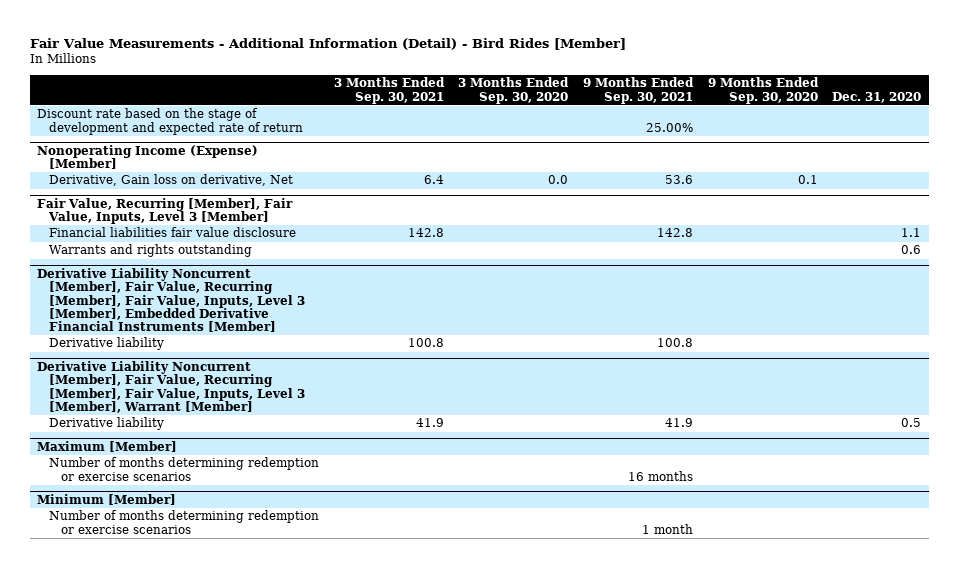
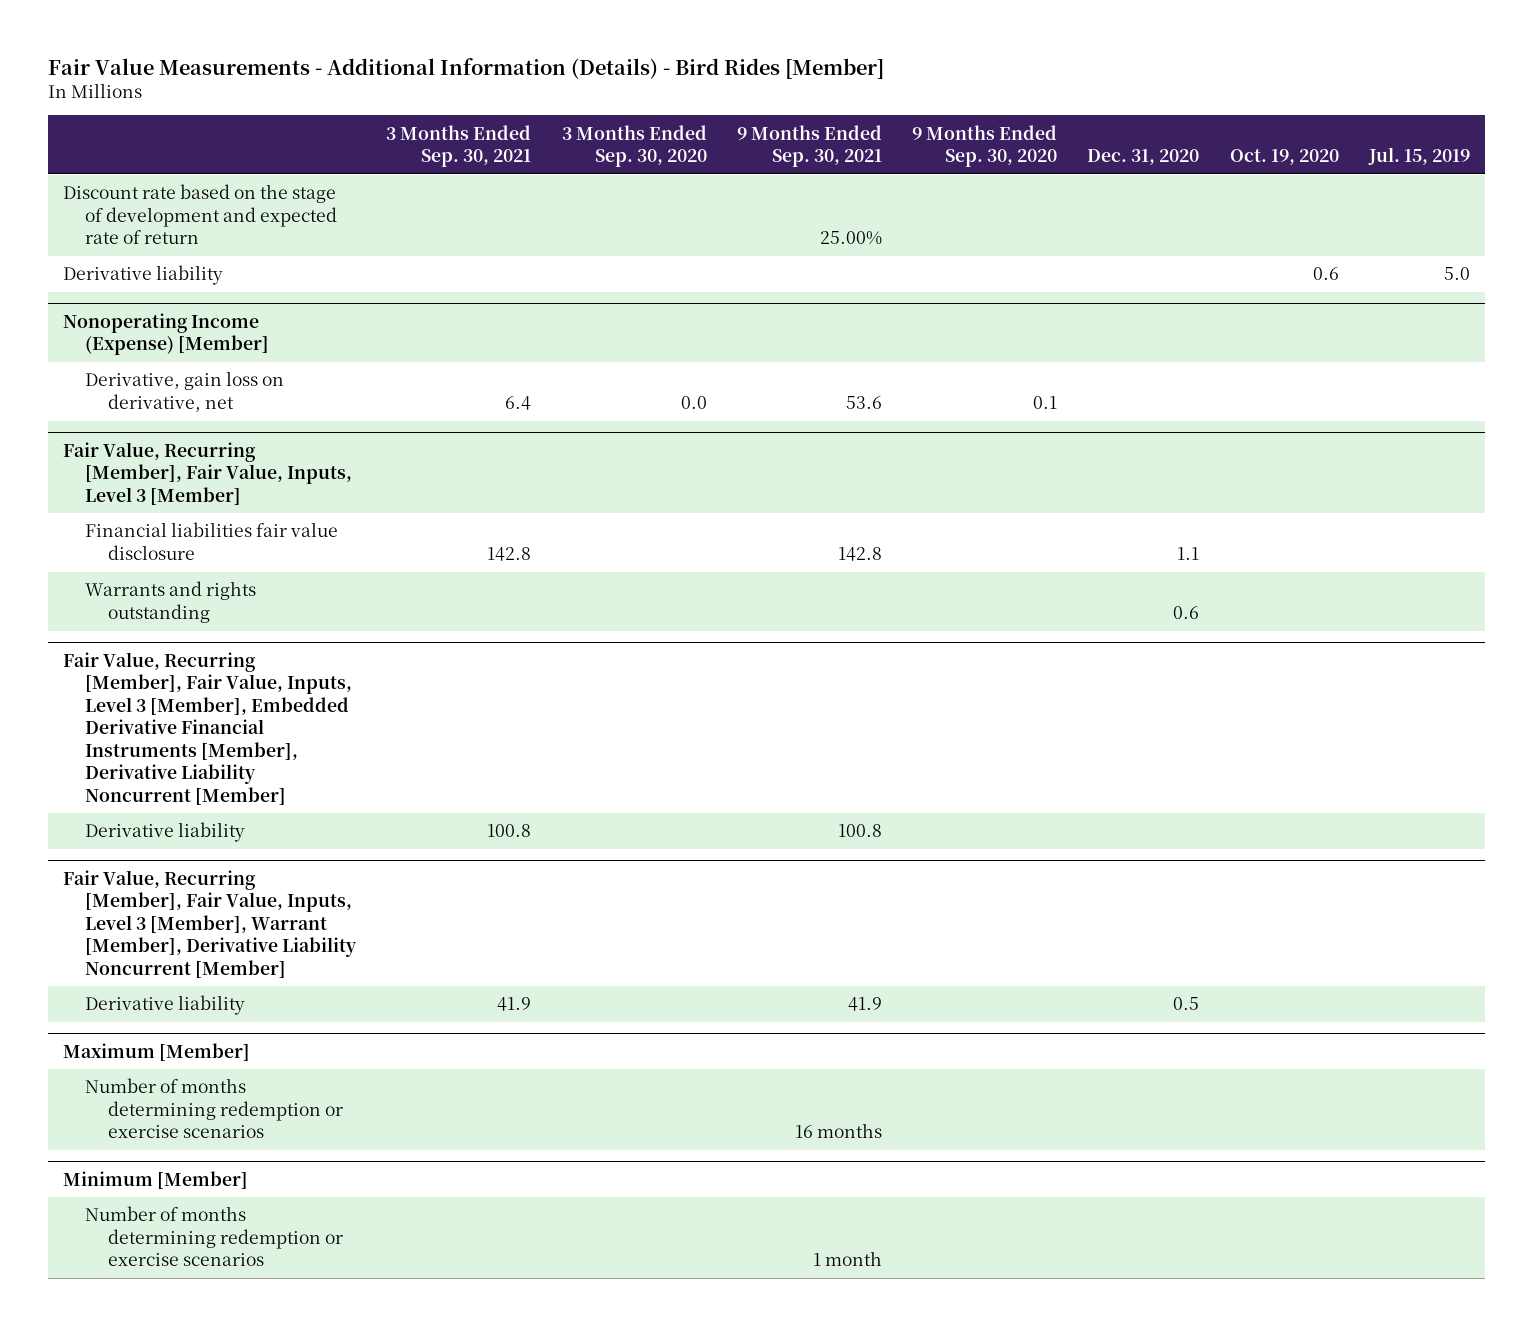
[30,37,627,50] Fair Value Measurements - Additional Information (Detail) - Bird Rides [Member] -> [47,57,884,79] Fair Value Measurements - Additional Information (Details) - Bird Rides [Member]
none -> [1229,149,1339,166] Oct. 19, 2020
none -> [1368,147,1471,166] Jul. 15, 2019
none -> [62,265,223,286] Derivative liability
[48,174,293,187] Derivative, Gain loss on derivative, Net -> [85,371,285,412] Derivative, gain loss on derivative, net
[37,268,305,333] Derivative Liability Noncurrent [Member], Fair Value, Recurring [Member], Fair Value, Inputs, Level 3 [Member], Embedded Derivative Financial Instruments [Member] -> [62,651,353,805] Fair Value, Recurring [Member], Fair Value, Inputs, Level 3 [Member], Embedded Derivative Financial Instruments [Member], Derivative Liability Noncurrent [Member]
[37,361,305,413] Derivative Liability Noncurrent [Member], Fair Value, Recurring [Member], Fair Value, Inputs, Level 3 [Member], Warrant [Member] -> [62,869,358,978] Fair Value, Recurring [Member], Fair Value, Inputs, Level 3 [Member], Warrant [Member], Derivative Liability Noncurrent [Member]

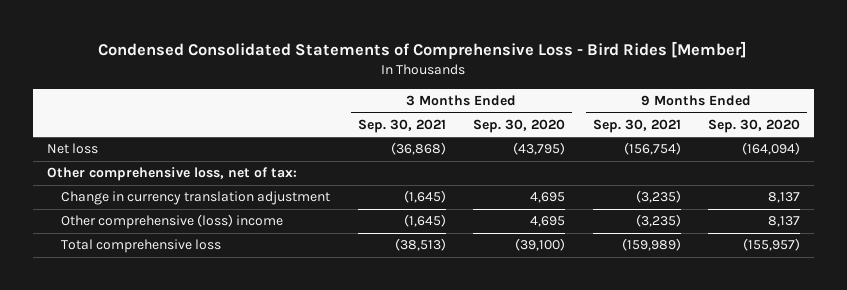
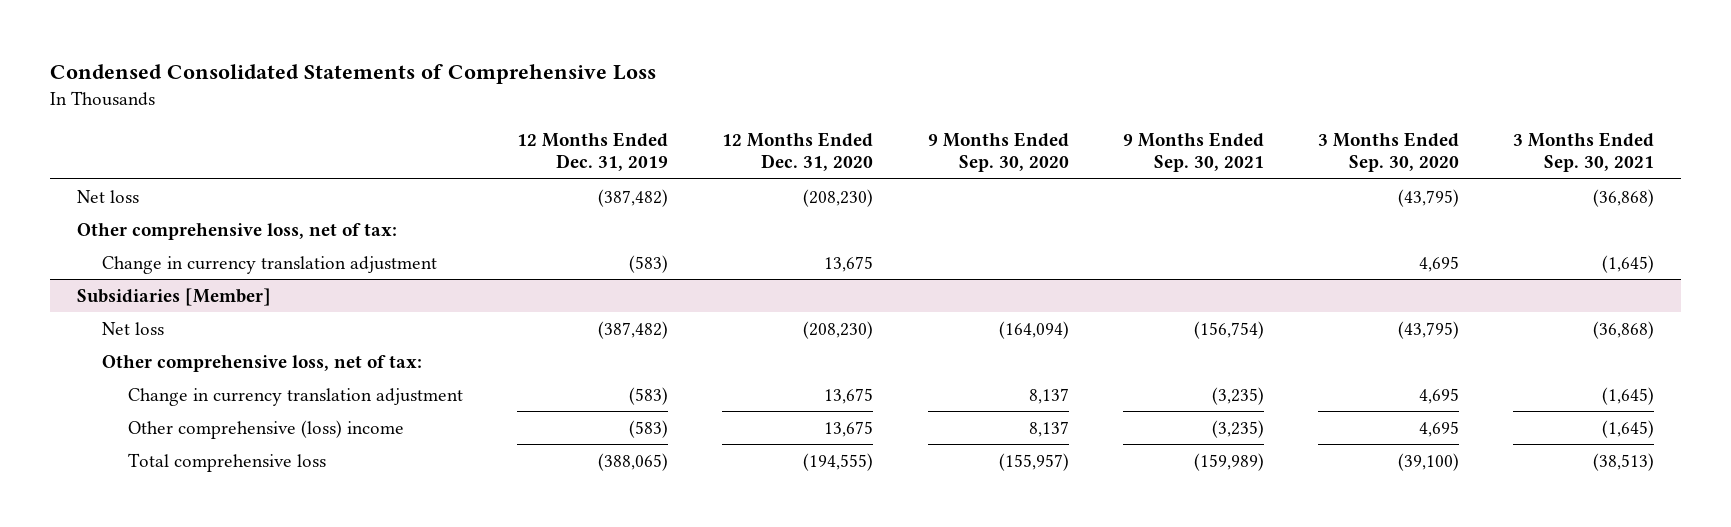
[98,41,748,60] Condensed Consolidated Statements of Comprehensive Loss - Bird Rides [Member] -> [49,64,656,85] Condensed Consolidated Statements of Comprehensive Loss
none -> [517,132,669,172] 12 Months Ended Dec. 31, 2019
none -> [722,132,874,172] 12 Months Ended Dec. 31, 2020
none -> [76,189,139,203] Net loss
none -> [76,222,397,240] Other comprehensive loss, net of tax:
none -> [102,255,438,274] Change in currency translation adjustment
none -> [76,287,271,306] Subsidiaries [Member]

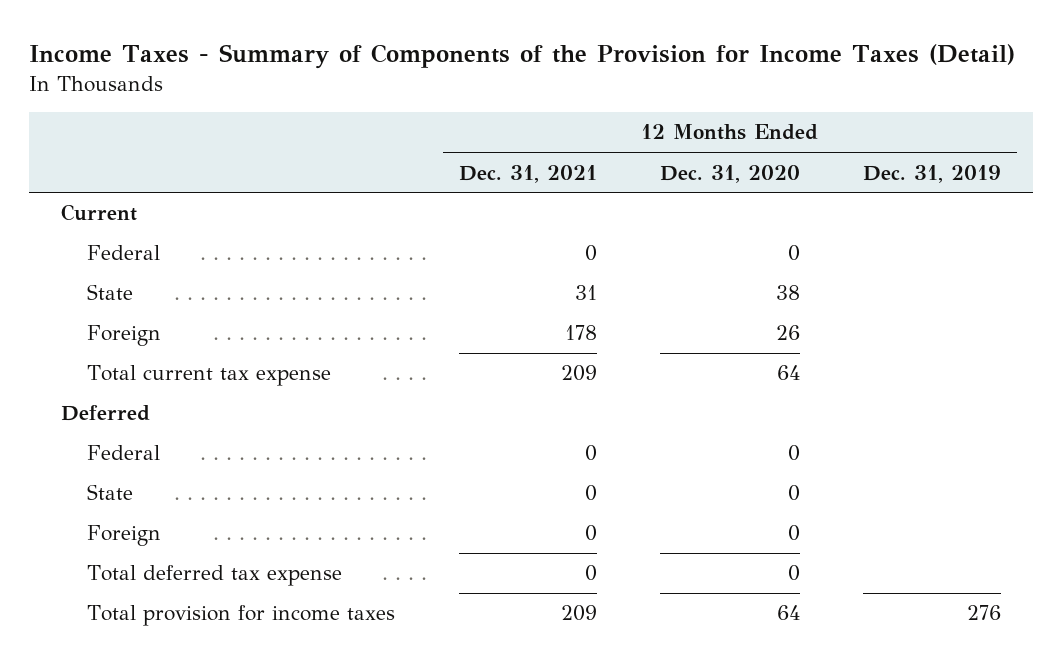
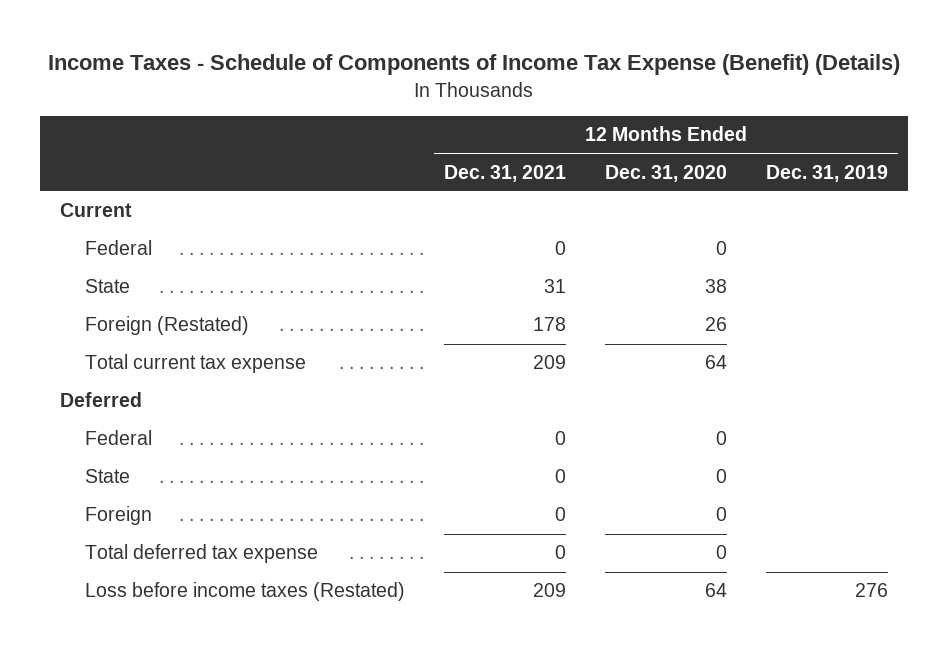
[29,43,1016,69] Income Taxes - Summary of Components of the Provision for Income Taxes (Detail) -> [48,54,901,76] Income Taxes - Schedule of Components of Income Tax Expense (Benefit) (Details)
[87,325,162,347] Foreign -> [84,316,249,336] Foreign (Restated)
[87,605,396,627] Total provision for income taxes -> [84,582,405,602] Loss before income taxes (Restated)

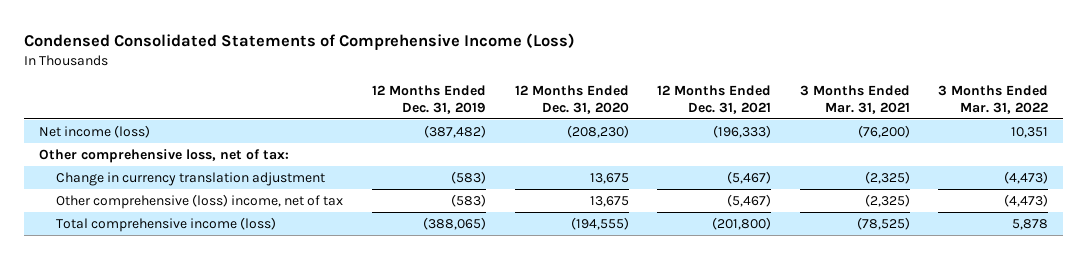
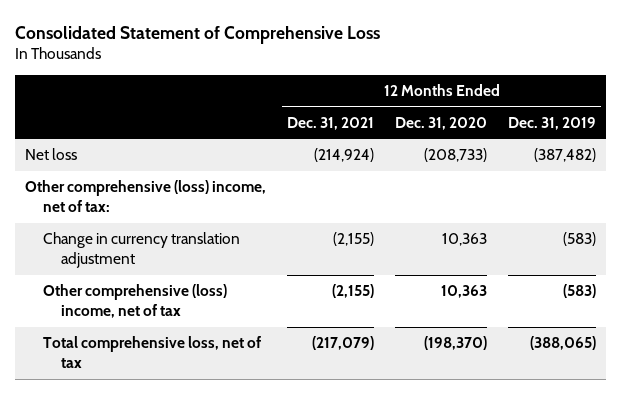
[24,33,576,51] Condensed Consolidated Statements of Comprehensive Income (Loss) -> [14,25,380,44] Consolidated Statement of Comprehensive Loss
[799,85,910,114] 3 Months Ended Mar. 31, 2021 -> none
[938,85,1049,114] 3 Months Ended Mar. 31, 2022 -> none
[38,124,150,138] Net income (loss) -> [25,148,78,161] Net loss
[566,124,629,138] (208,230) -> [424,148,488,163] (208,733)
[713,124,772,138] (196,333) -> [314,148,375,163] (214,924)
[38,148,289,163] Other comprehensive loss, net of tax: -> [25,180,267,212] Other comprehensive (loss) income, net of tax:
[589,172,629,184] 13,675 -> [442,233,488,247] 10,363
[727,170,772,184] (5,467) -> [333,232,375,247] (2,155)
[589,195,629,207] 13,675 -> [441,285,488,299] 10,363
[727,193,772,207] (5,467) -> [332,284,375,299] (2,155)
[56,216,277,232] Total comprehensive income (loss) -> [43,336,262,368] Total comprehensive loss, net of tax
[570,216,629,230] (194,555) -> [424,336,488,351] (198,370)
[712,216,772,230] (201,800) -> [312,336,375,351] (217,079)

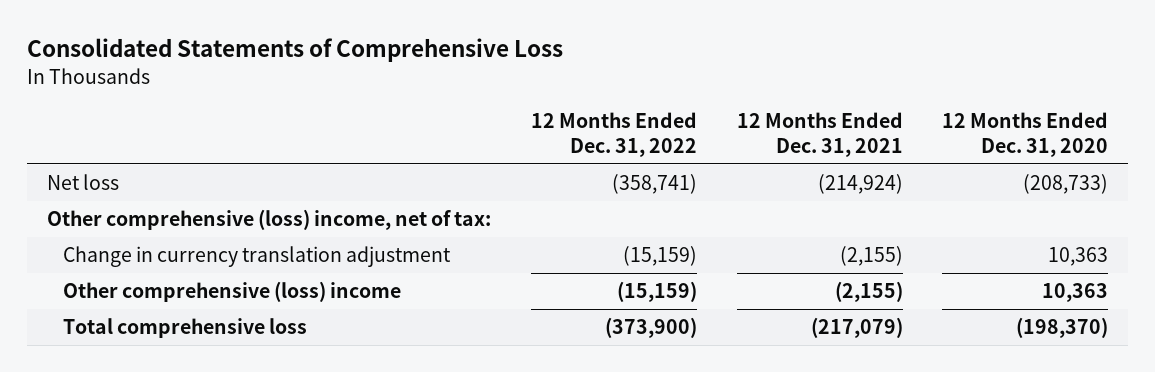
[14,25,380,44] Consolidated Statement of Comprehensive Loss -> [26,38,563,63] Consolidated Statements of Comprehensive Loss
[507,116,596,130] Dec. 31, 2019 -> none
none -> [530,112,697,158] 12 Months Ended Dec. 31, 2022
[43,284,228,318] Other comprehensive (loss) income, net of tax -> [62,280,401,302] Other comprehensive (loss) income
[43,336,262,368] Total comprehensive loss, net of tax -> [62,317,307,338] Total comprehensive loss

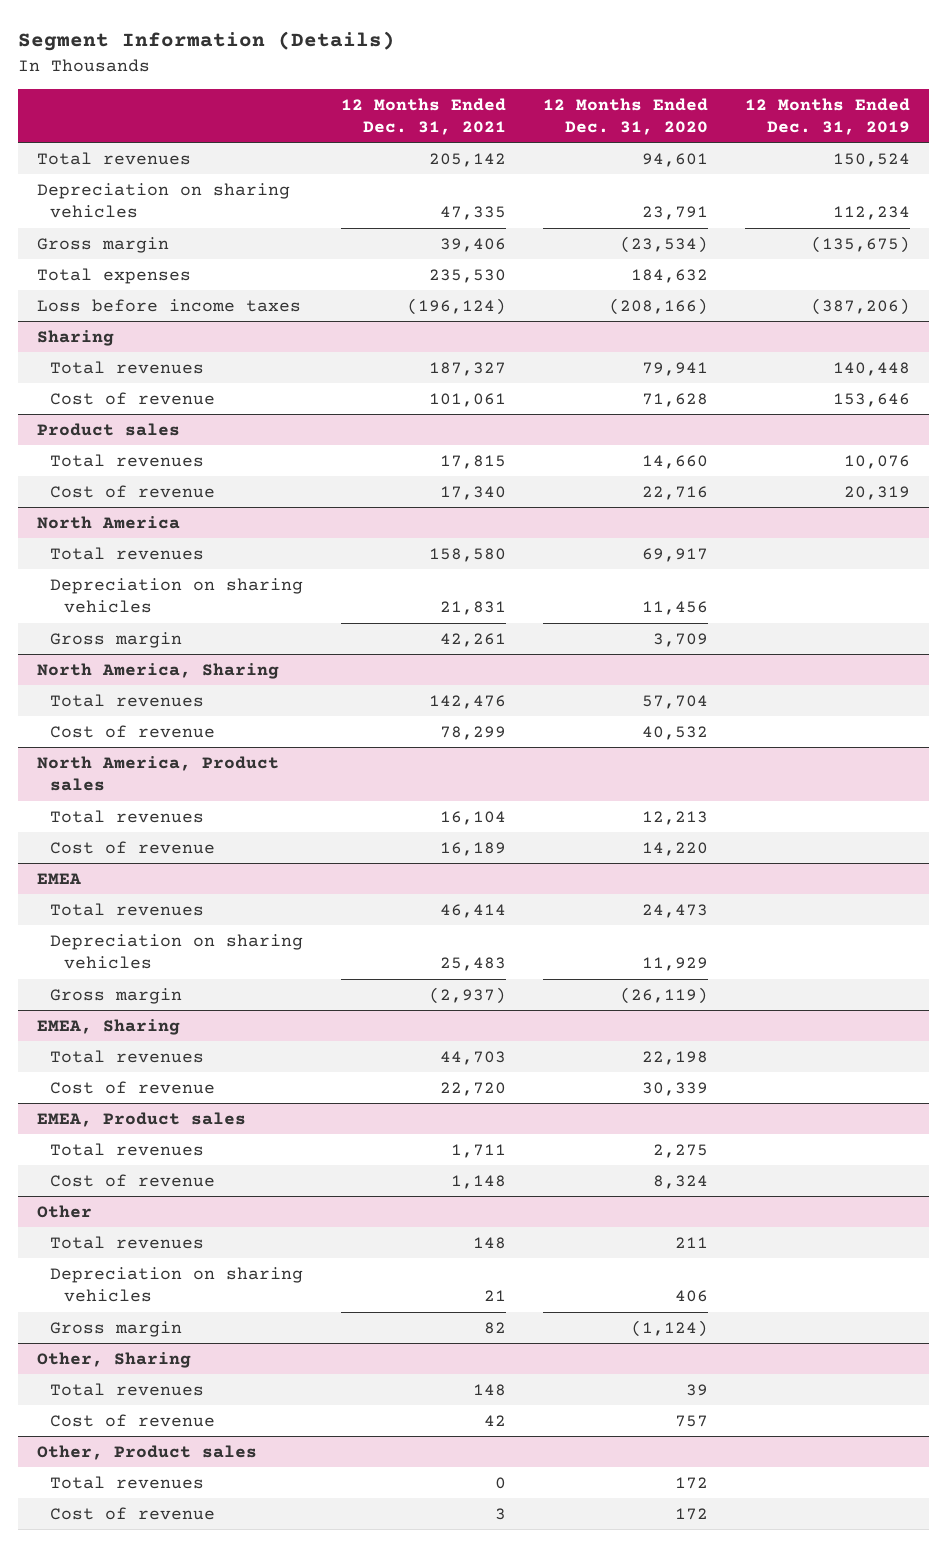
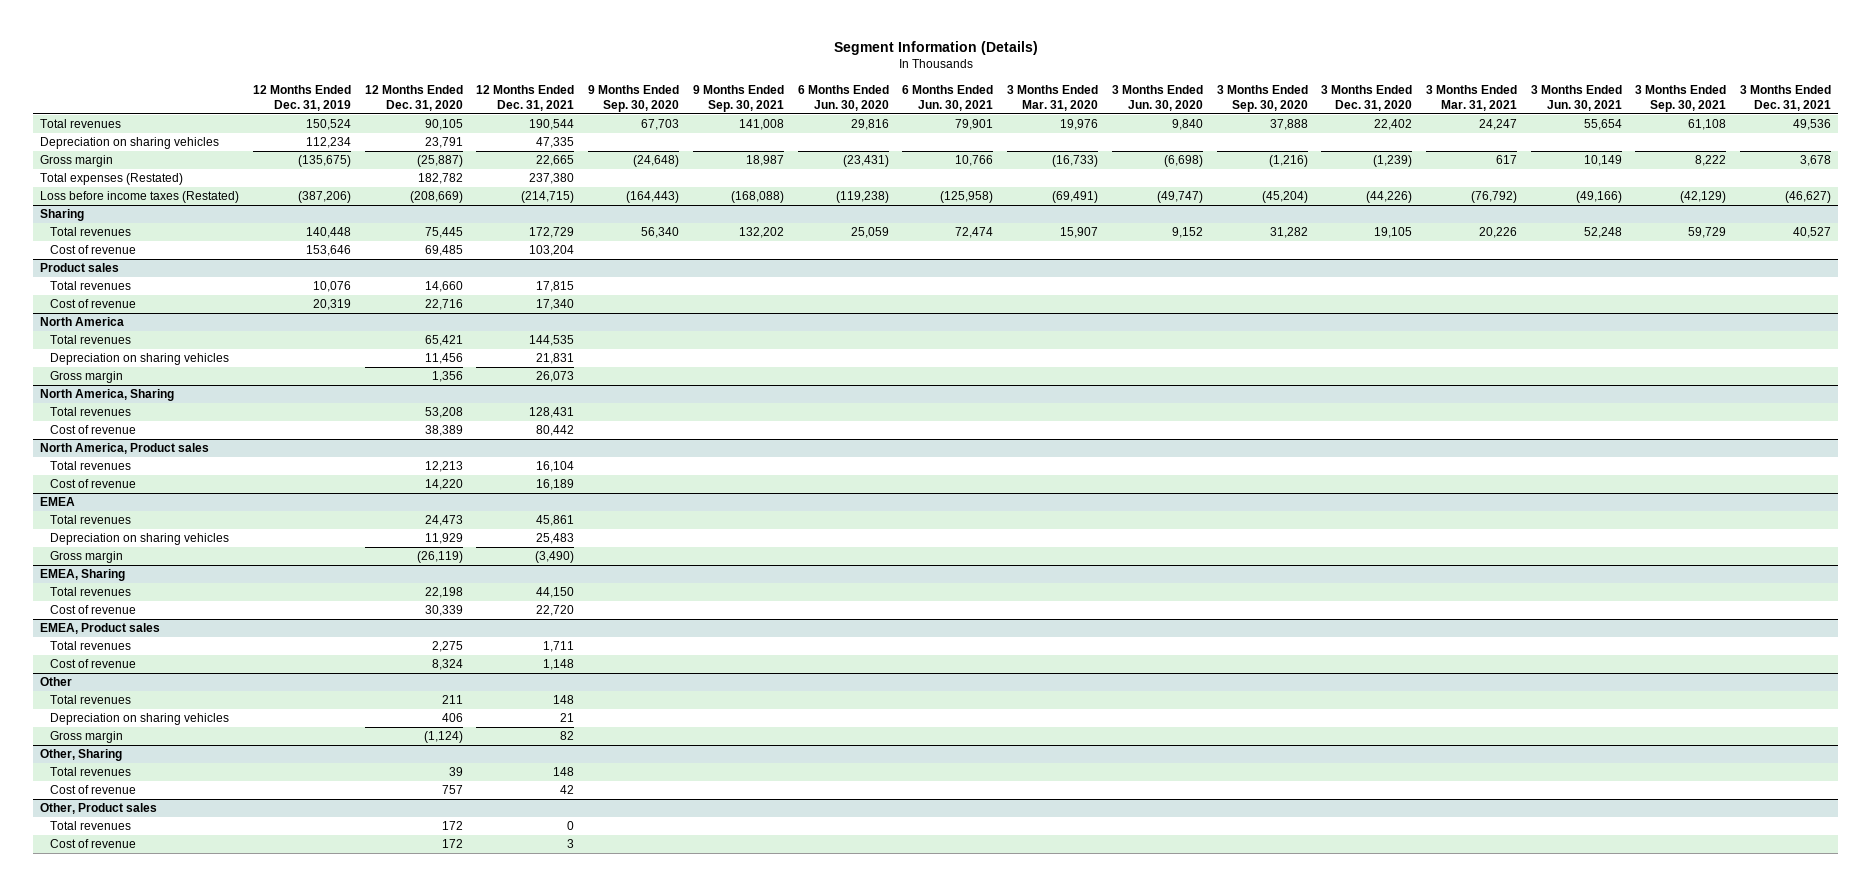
none -> [588,84,680,112] 9 Months Ended Sep. 30, 2020
none -> [692,84,784,112] 9 Months Ended Sep. 30, 2021
none -> [797,84,889,111] 6 Months Ended Jun. 30, 2020
none -> [902,84,994,111] 6 Months Ended Jun. 30, 2021
none -> [1007,84,1099,111] 3 Months Ended Mar. 31, 2020
none -> [1111,84,1203,111] 3 Months Ended Jun. 30, 2020
none -> [1216,84,1308,112] 3 Months Ended Sep. 30, 2020
none -> [1321,84,1413,111] 3 Months Ended Dec. 31, 2020
none -> [1426,84,1518,111] 3 Months Ended Mar. 31, 2021
none -> [1530,84,1622,111] 3 Months Ended Jun. 30, 2021
none -> [1635,84,1727,112] 3 Months Ended Sep. 30, 2021
none -> [1740,84,1832,111] 3 Months Ended Dec. 31, 2021
[428,152,506,167] 205,142 -> [529,119,575,131] 190,544
[641,152,708,167] 94,601 -> [424,119,463,131] 90,105
[439,237,506,252] 39,406 -> [536,155,575,167] 22,665
[619,235,708,253] (23,534) -> [416,155,463,168] (25,887)
[36,267,191,284] Total expenses -> [40,173,184,186] Total expenses (Restated)
[428,268,506,283] 235,530 -> [529,173,575,185] 237,380
[630,268,708,283] 184,632 -> [417,173,463,185] 182,782
[36,298,301,312] Loss before income taxes -> [40,191,240,204] Loss before income taxes (Restated)
[406,297,506,315] (196,124) -> [521,191,575,204] (214,715)
[608,297,708,315] (208,166) -> [409,191,463,204] (208,669)
[428,361,506,376] 187,327 -> [529,227,575,239] 172,729
[641,361,708,376] 79,941 -> [424,227,463,239] 75,445
[428,392,506,407] 101,061 -> [529,245,575,257] 103,204
[641,392,708,407] 71,628 -> [424,245,463,257] 69,485
[428,547,506,562] 158,580 -> [529,335,575,347] 144,535
[641,547,708,562] 69,917 -> [424,335,463,347] 65,421
[439,632,506,647] 42,261 -> [536,371,575,383] 26,073
[652,632,708,647] 3,709 -> [431,371,463,383] 1,356
[428,694,506,709] 142,476 -> [529,407,575,419] 128,431
[641,694,708,709] 57,704 -> [424,407,463,419] 53,208
[439,725,506,740] 78,299 -> [536,425,575,437] 80,442
[641,725,708,740] 40,532 -> [424,425,463,437] 38,389
[439,903,506,918] 46,414 -> [536,515,575,527] 45,861
[428,986,506,1004] (2,937) -> [535,551,575,564] (3,490)
[439,1050,506,1065] 44,703 -> [536,587,575,599] 44,150

